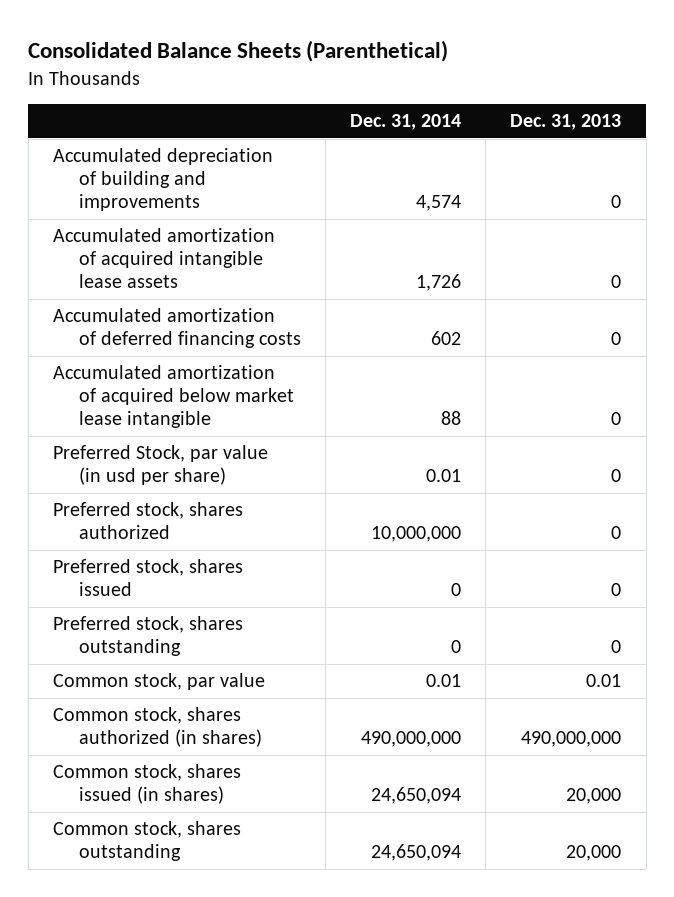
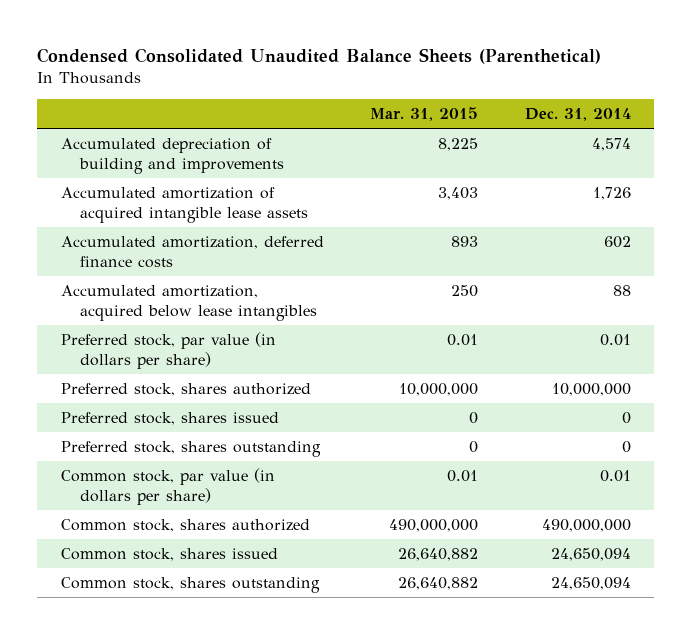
[28,40,449,63] Consolidated Balance Sheets (Parenthetical) -> [37,47,602,64] Condensed Consolidated Unaudited Balance Sheets (Parenthetical)
[510,114,622,131] Dec. 31, 2013 -> none
none -> [370,107,479,122] Mar. 31, 2015
[52,308,302,349] Accumulated amortization of deferred financing costs -> [60,236,324,269] Accumulated amortization, deferred finance costs
[52,365,295,429] Accumulated amortization of acquired below market lease intangible -> [60,285,318,322] Accumulated amortization, acquired below lease intangibles
[52,445,268,486] Preferred Stock, par value (in usd per share) -> [60,332,276,370] Preferred stock, par value (in dollars per share)
[52,673,265,691] Common stock, par value -> [60,468,275,506] Common stock, par value (in dollars per share)
[52,707,263,748] Common stock, shares authorized (in shares) -> [60,519,310,533] Common stock, shares authorized
[52,764,241,805] Common stock, shares issued (in shares) -> [60,548,278,562] Common stock, shares issued

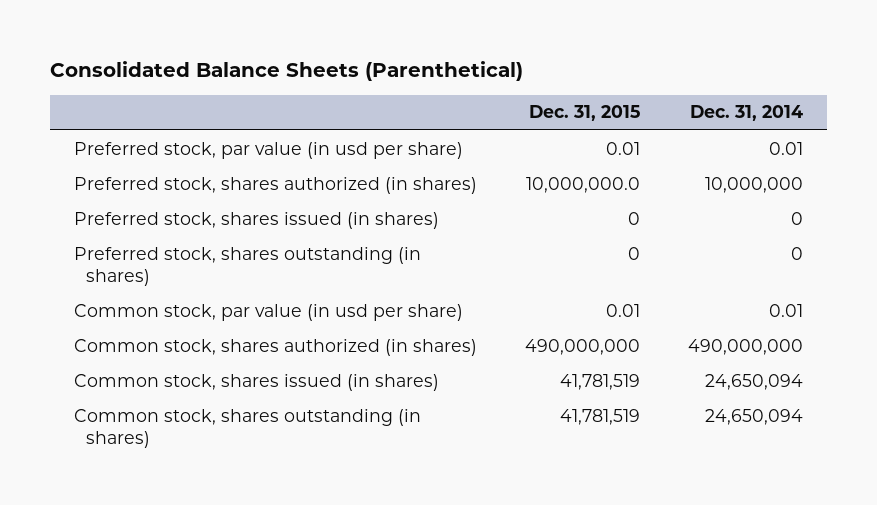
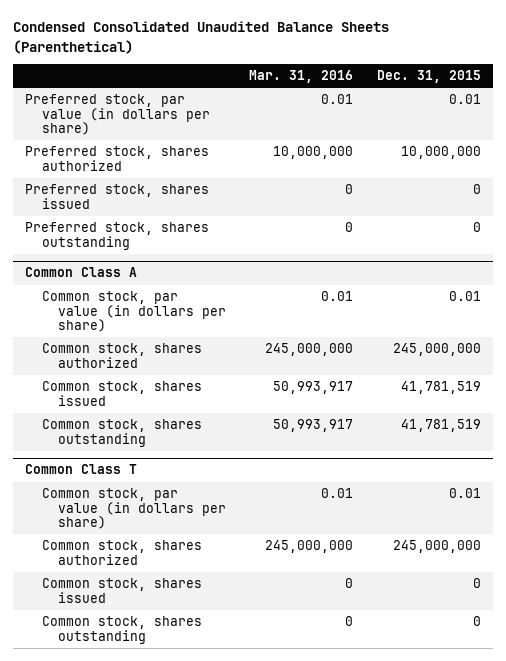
[50,61,524,82] Consolidated Balance Sheets (Parenthetical) -> [13,21,390,54] Condensed Consolidated Unaudited Balance Sheets (Parenthetical)
[689,105,803,122] Dec. 31, 2014 -> none
none -> [249,70,354,84] Mar. 31, 2016
[74,141,464,159] Preferred stock, par value (in usd per share) -> [25,94,210,136] Preferred stock, par value (in dollars per share)
[74,176,478,194] Preferred stock, shares authorized (in shares) -> [25,146,210,171] Preferred stock, shares authorized
[525,176,640,193] 10,000,000.0 -> [400,146,481,160] 10,000,000
[74,211,440,229] Preferred stock, shares issued (in shares) -> [25,184,210,209] Preferred stock, shares issued
[74,246,422,286] Preferred stock, shares outstanding (in shares) -> [25,222,210,250] Preferred stock, shares outstanding
none -> [25,267,138,278] Common Class A
[74,303,464,321] Common stock, par value (in usd per share) -> [41,291,226,333] Common stock, par value (in dollars per share)
[74,338,478,356] Common stock, shares authorized (in shares) -> [41,343,202,368] Common stock, shares authorized
[524,338,640,355] 490,000,000 -> [392,343,481,357] 245,000,000
[74,373,440,391] Common stock, shares issued (in shares) -> [41,381,202,406] Common stock, shares issued
[74,408,422,448] Common stock, shares outstanding (in shares) -> [41,419,202,447] Common stock, shares outstanding
none -> [25,464,138,475] Common Class T
none -> [41,488,226,530] Common stock, par value (in dollars per share)
none -> [41,540,202,565] Common stock, shares authorized
none -> [41,578,202,603] Common stock, shares issued
none -> [41,616,202,644] Common stock, shares outstanding

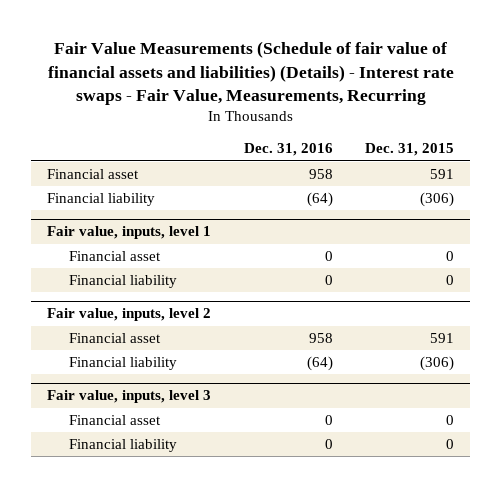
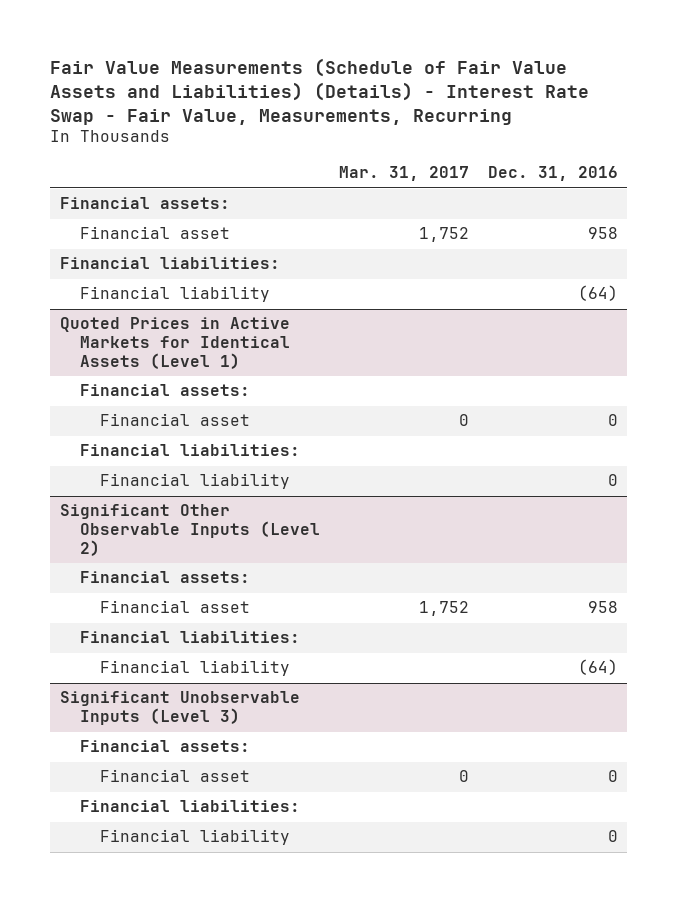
[47,41,454,106] Fair Value Measurements (Schedule of fair value of financial assets and liabilities) (Details) - Interest rate swaps - Fair Value, Measurements, Recurring -> [50,57,590,125] Fair Value Measurements (Schedule of Fair Value Assets and Liabilities) (Details) - Interest Rate Swap - Fair Value, Measurements, Recurring
[365,143,455,157] Dec. 31, 2015 -> none
none -> [338,166,469,182] Mar. 31, 2017
none -> [59,197,230,210] Financial assets:
none -> [59,257,280,270] Financial liabilities:
[47,226,212,240] Fair value, inputs, level 1 -> [59,317,290,370] Quoted Prices in Active Markets for Identical Assets (Level 1)
none -> [79,384,250,397] Financial assets:
none -> [79,444,300,457] Financial liabilities:
[47,308,212,322] Fair value, inputs, level 2 -> [59,504,320,557] Significant Other Observable Inputs (Level 2)
none -> [79,571,250,584] Financial assets:
none -> [79,631,300,644] Financial liabilities:
[47,390,212,404] Fair value, inputs, level 3 -> [59,691,300,726] Significant Unobservable Inputs (Level 3)
none -> [79,740,250,753] Financial assets:
none -> [79,800,300,813] Financial liabilities:

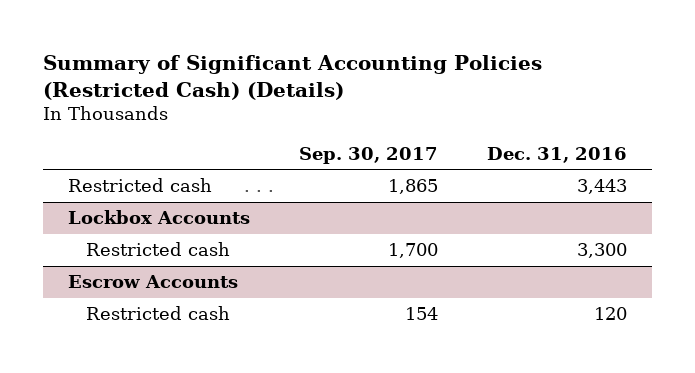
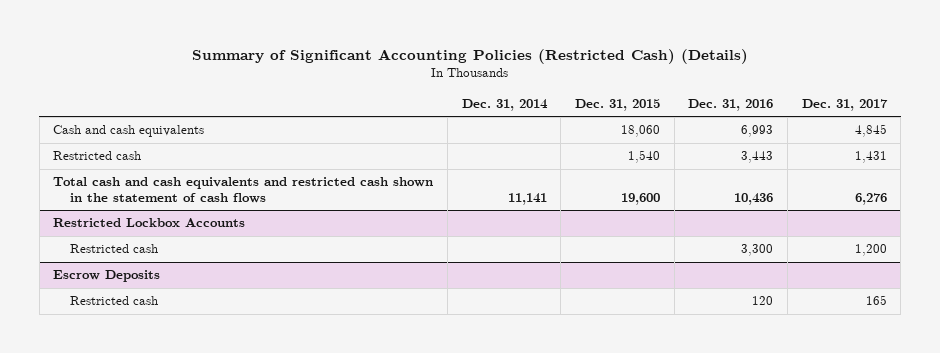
[299,146,439,164] Sep. 30, 2017 -> none
none -> [461,98,548,111] Dec. 31, 2014
none -> [575,98,661,111] Dec. 31, 2015
none -> [801,98,888,111] Dec. 31, 2017
none -> [53,125,205,138] Cash and cash equivalents
none -> [53,177,434,203] Total cash and cash equivalents and restricted cash shown in the statement of cash flows
[67,210,250,225] Lockbox Accounts -> [53,218,246,228] Restricted Lockbox Accounts
[67,275,238,289] Escrow Accounts -> [53,270,161,283] Escrow Deposits

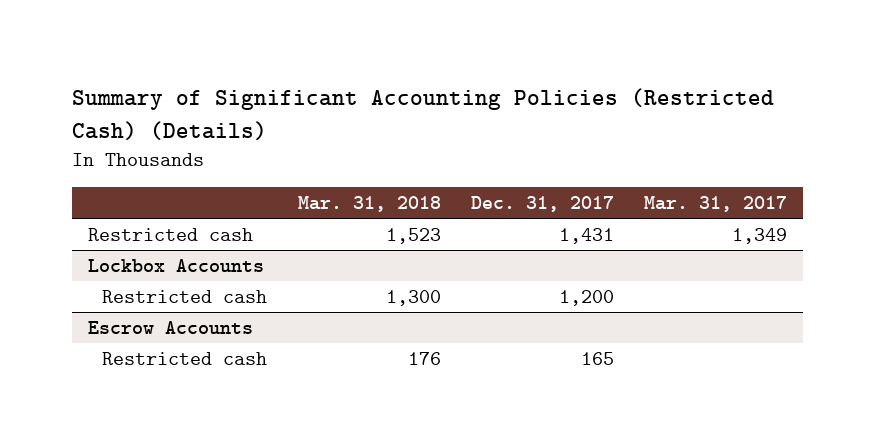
[461,98,548,111] Dec. 31, 2014 -> none
[575,98,661,111] Dec. 31, 2015 -> none
[688,98,774,111] Dec. 31, 2016 -> none
none -> [297,196,441,213] Mar. 31, 2018
none -> [644,196,788,213] Mar. 31, 2017
[53,125,205,138] Cash and cash equivalents -> none
[53,177,434,203] Total cash and cash equivalents and restricted cash shown in the statement of cash flows -> none
[53,218,246,228] Restricted Lockbox Accounts -> [87,258,264,272] Lockbox Accounts
[53,270,161,283] Escrow Deposits -> [87,320,253,334] Escrow Accounts

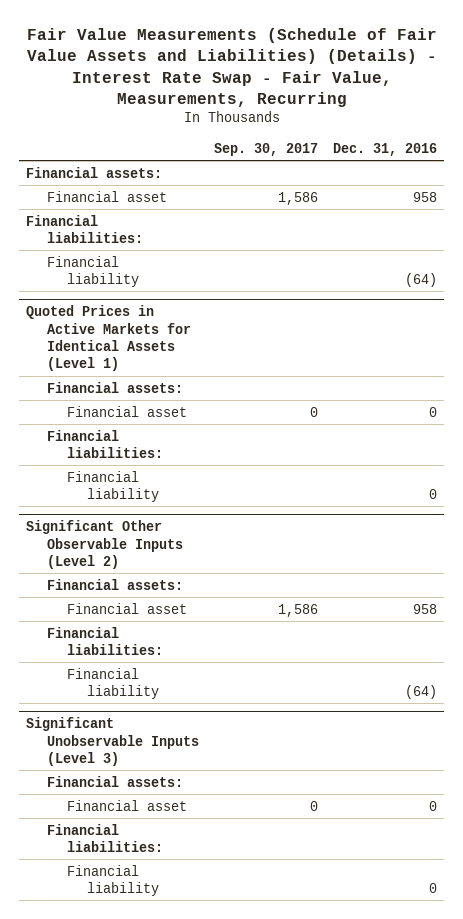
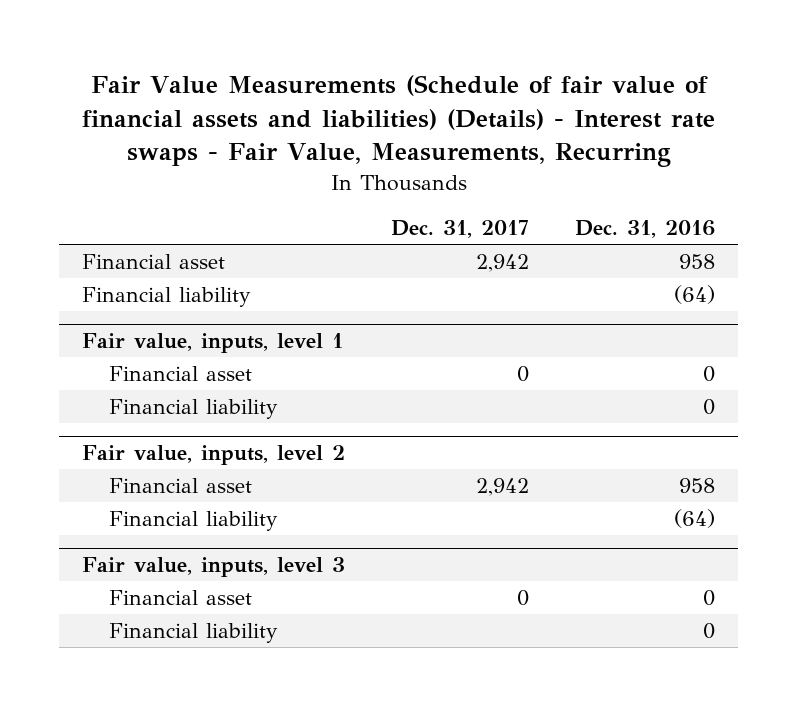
[26,27,437,107] Fair Value Measurements (Schedule of Fair Value Assets and Liabilities) (Details) - Interest Rate Swap - Fair Value, Measurements, Recurring -> [81,75,715,168] Fair Value Measurements (Schedule of fair value of financial assets and liabilities) (Details) - Interest rate swaps - Fair Value, Measurements, Recurring
[213,142,318,156] Sep. 30, 2017 -> none
none -> [391,220,530,239] Dec. 31, 2017
[26,166,163,178] Financial assets: -> none
[26,214,143,243] Financial liabilities: -> none
[46,381,183,393] Financial assets: -> none
[26,305,191,372] Quoted Prices in Active Markets for Identical Assets (Level 1) -> [82,333,344,354] Fair value, inputs, level 1
[46,429,163,458] Financial liabilities: -> none
[46,578,183,590] Financial assets: -> none
[26,520,183,569] Significant Other Observable Inputs (Level 2) -> [82,445,346,466] Fair value, inputs, level 2
[46,626,163,655] Financial liabilities: -> none
[46,775,183,787] Financial assets: -> none
[26,717,199,766] Significant Unobservable Inputs (Level 3) -> [82,557,346,578] Fair value, inputs, level 3
[46,823,163,852] Financial liabilities: -> none

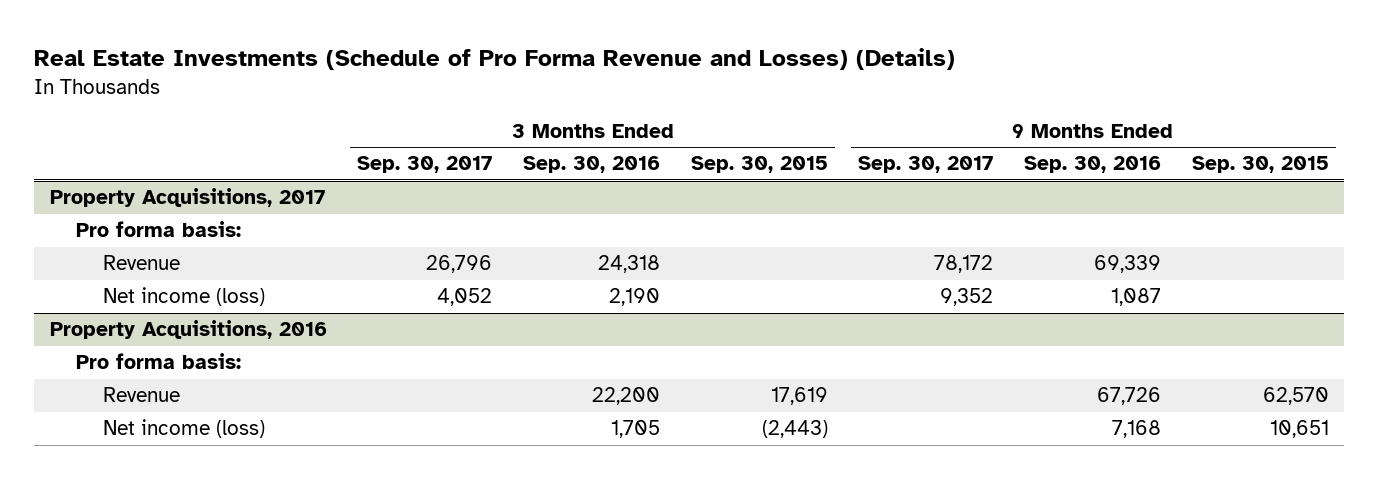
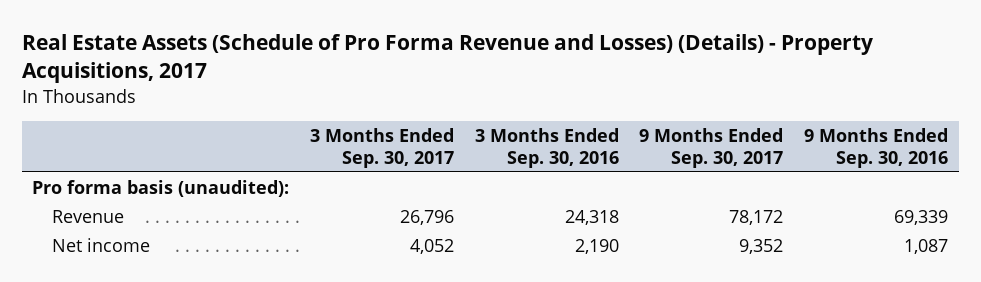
[34,48,956,71] Real Estate Investments (Schedule of Pro Forma Revenue and Losses) (Details) -> [22,34,874,84] Real Estate Assets (Schedule of Pro Forma Revenue and Losses) (Details) - Property Acquisitions, 2017
[690,156,828,174] Sep. 30, 2015 -> none
[1191,156,1329,174] Sep. 30, 2015 -> none
[49,188,325,208] Property Acquisitions, 2017 -> none
[76,221,242,238] Pro forma basis: -> [32,180,290,198] Pro forma basis (unaudited):
[49,320,327,340] Property Acquisitions, 2016 -> none
[76,353,242,370] Pro forma basis: -> none
[102,387,180,403] Revenue -> none
[102,419,265,439] Net income (loss) -> none
[102,287,265,307] Net income (loss) -> [52,238,151,253] Net income

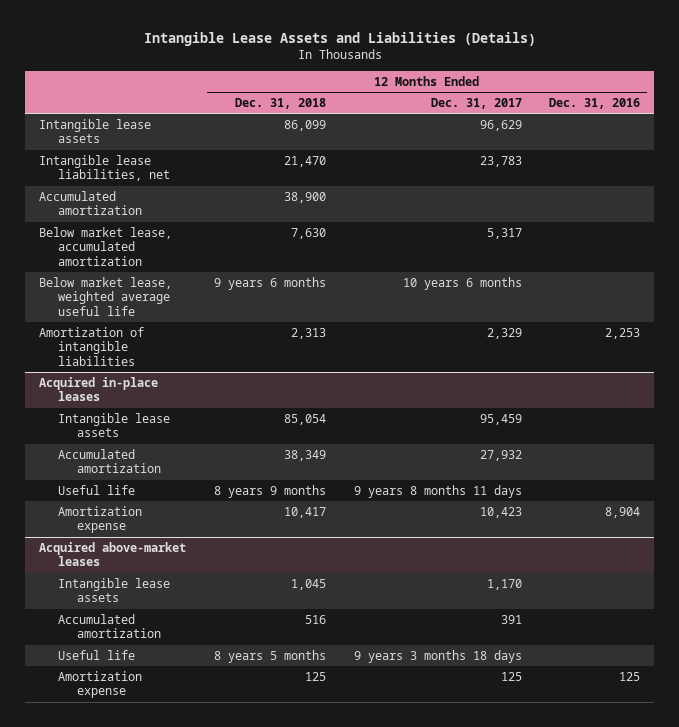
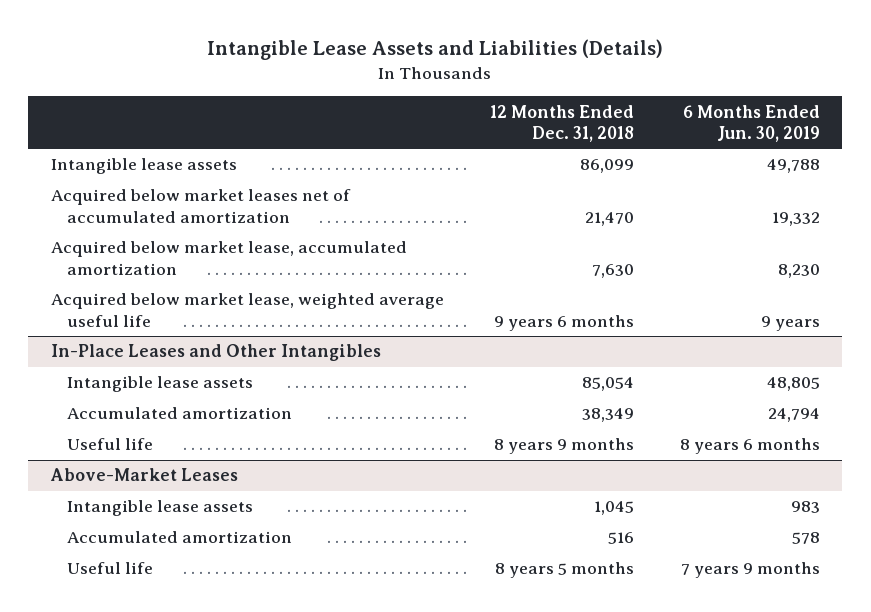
[430,97,522,109] Dec. 31, 2017 -> none
[549,97,641,109] Dec. 31, 2016 -> none
none -> [682,104,820,142] 6 Months Ended Jun. 30, 2019
[38,190,142,216] Accumulated amortization -> none
[38,326,144,367] Amortization of intangible liabilities -> none
[38,376,158,402] Acquired in-place leases -> none
[38,154,170,182] Intangible lease liabilities, net -> [51,189,352,223] Acquired below market leases net of accumulated amortization
[38,226,172,267] Below market lease, accumulated amortization -> [51,241,408,275] Acquired below market lease, accumulated amortization
[38,276,172,317] Below market lease, weighted average useful life -> [51,293,445,327] Acquired below market lease, weighted average useful life
none -> [51,344,382,362] In-Place Leases and Other Intangibles
[57,505,142,534] Amortization expense -> none
[38,541,186,567] Acquired above-market leases -> [50,468,239,482] Above-Market Leases
[57,670,142,699] Amortization expense -> none

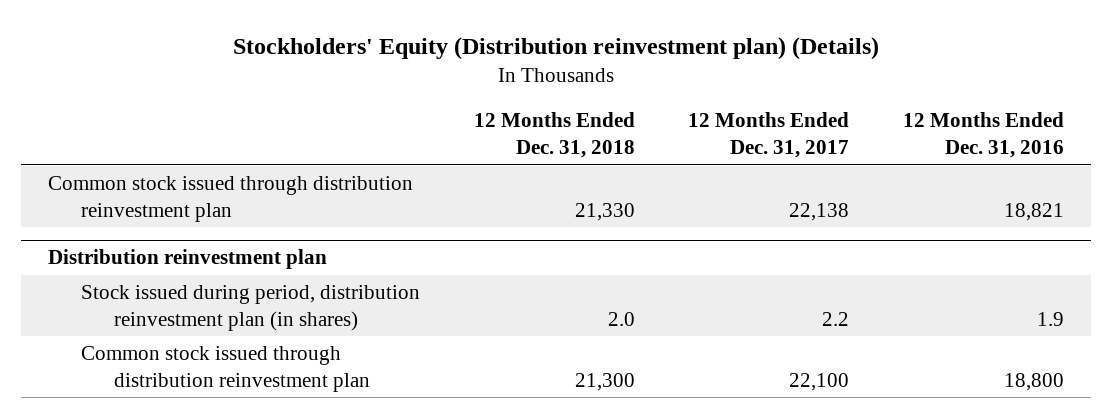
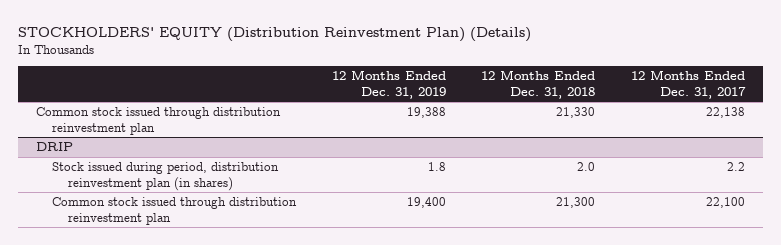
[232,36,879,60] Stockholders' Equity (Distribution reinvestment plan) (Details) -> [17,26,531,42] STOCKHOLDERS' EQUITY (Distribution Reinvestment Plan) (Details)
[902,112,1064,159] 12 Months Ended Dec. 31, 2016 -> none
none -> [331,70,446,99] 12 Months Ended Dec. 31, 2019
[47,249,327,270] Distribution reinvestment plan -> [35,142,73,152] DRIP

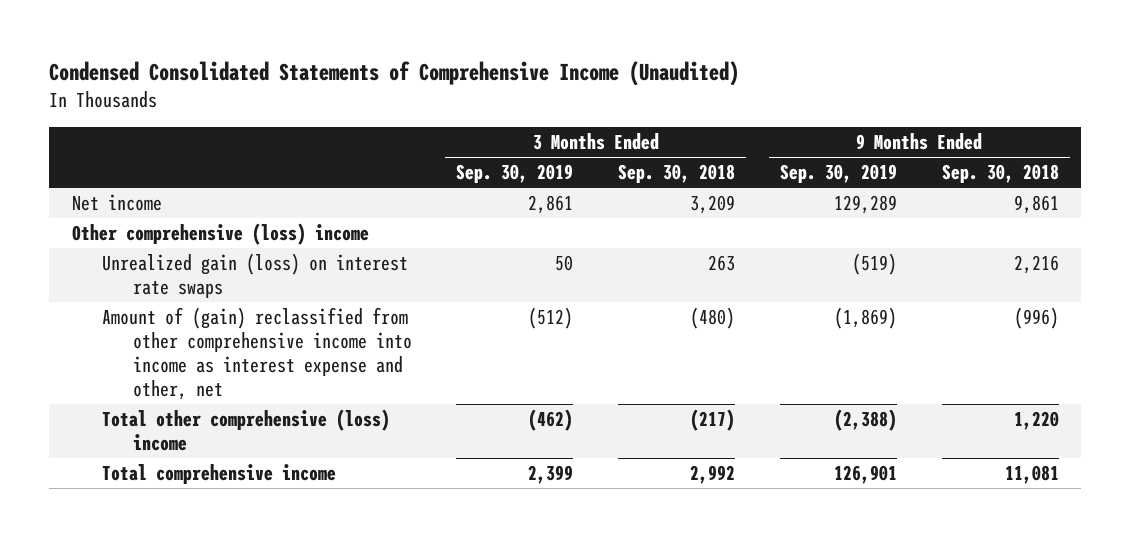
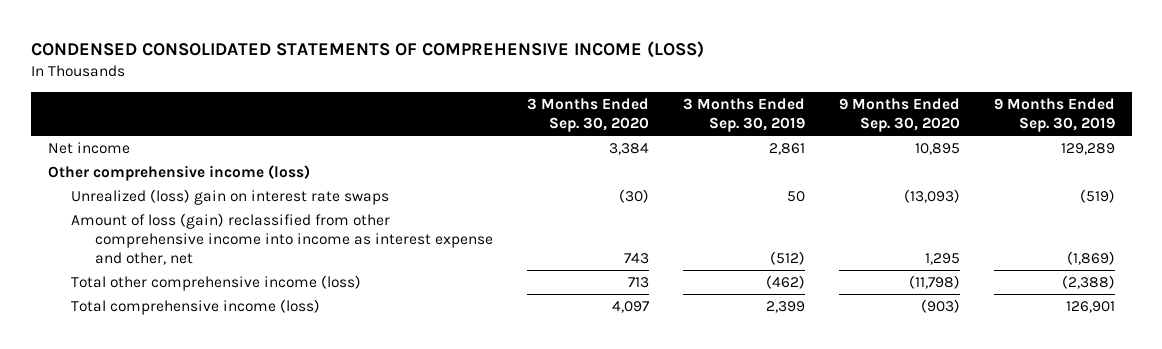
[49,61,740,87] Condensed Consolidated Statements of Comprehensive Income (Unaudited) -> [30,41,704,59] CONDENSED CONSOLIDATED STATEMENTS OF COMPREHENSIVE INCOME (LOSS)
[618,164,736,184] Sep. 30, 2018 -> none
[941,164,1059,184] Sep. 30, 2018 -> none
none -> [526,97,649,133] 3 Months Ended Sep. 30, 2020
none -> [838,97,960,133] 9 Months Ended Sep. 30, 2020
[71,222,369,245] Other comprehensive (loss) income -> [47,164,310,181] Other comprehensive income (loss)
[102,252,409,298] Unrealized gain (loss) on interest rate swaps -> [71,188,390,205] Unrealized (loss) gain on interest rate swaps
[102,306,412,400] Amount of (gain) reclassified from other comprehensive income into income as interest expense and other, net -> [71,212,493,266] Amount of loss (gain) reclassified from other comprehensive income into income as interest expense and other, net
[102,408,391,451] Total other comprehensive (loss) income -> [71,274,362,291] Total other comprehensive income (loss)
[102,463,337,484] Total comprehensive income -> [71,298,321,315] Total comprehensive income (loss)

